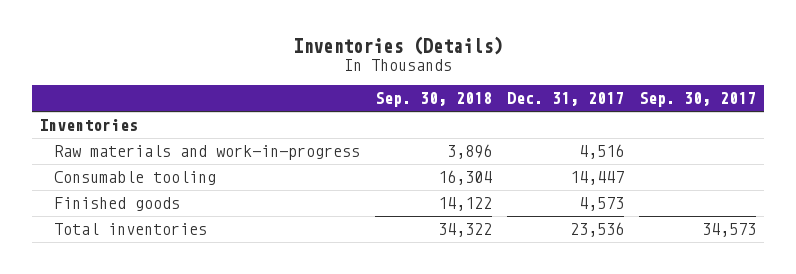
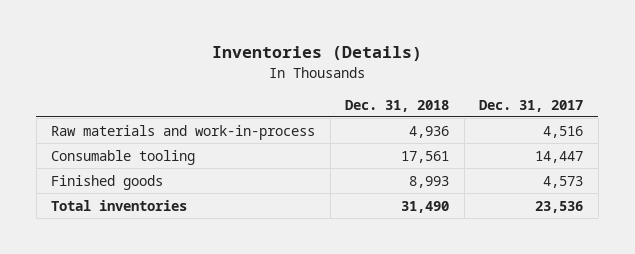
[375,92,493,108] Sep. 30, 2018 -> none
[639,92,757,108] Sep. 30, 2017 -> none
none -> [345,99,450,112] Dec. 31, 2018
[39,119,139,132] Inventories -> none
[53,145,360,161] Raw materials and work-in-progress -> [51,124,316,140] Raw materials and work-in-process

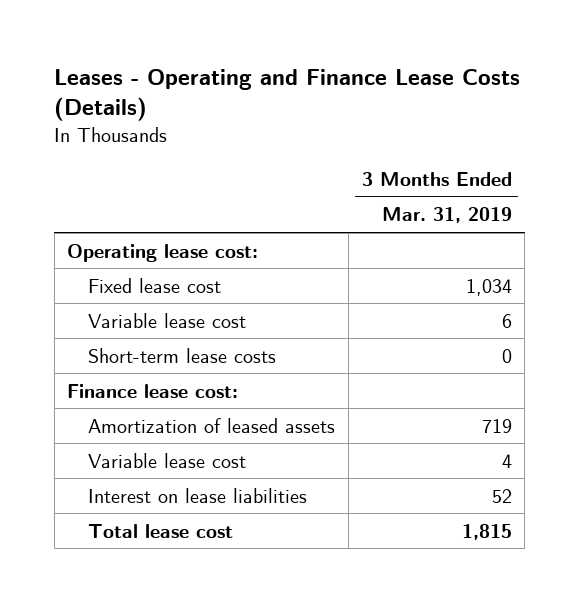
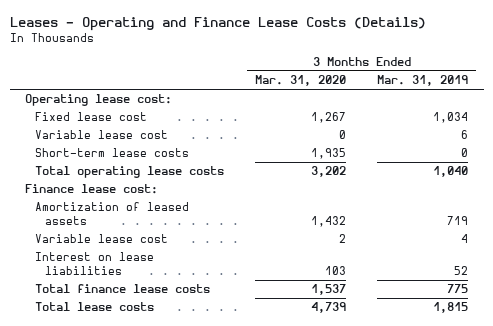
none -> [254,75,346,87] Mar. 31, 2020
none -> [34,166,224,179] Total operating lease costs
none -> [34,284,210,294] Total finance lease costs
[88,523,234,538] Total lease cost -> [34,302,154,312] Total lease costs

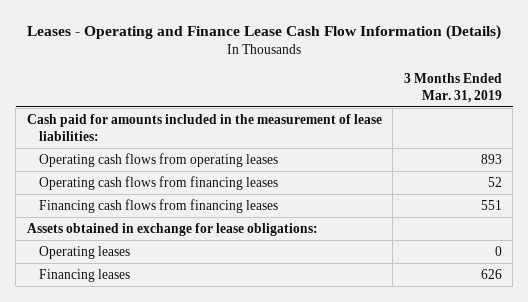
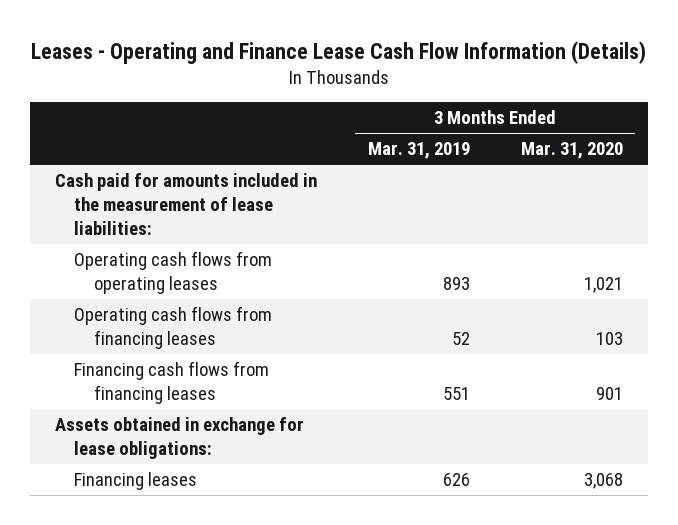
none -> [520,142,623,160] Mar. 31, 2020
[39,245,131,259] Operating leases -> none

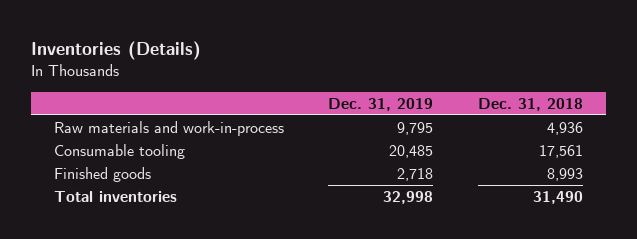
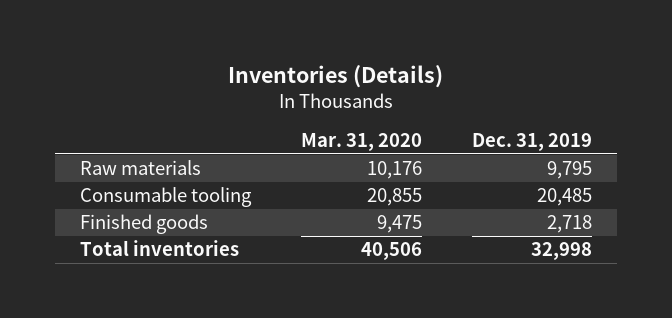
[478,97,584,111] Dec. 31, 2018 -> none
none -> [300,133,422,152] Mar. 31, 2020
[53,120,284,136] Raw materials and work-in-process -> [79,160,201,176] Raw materials

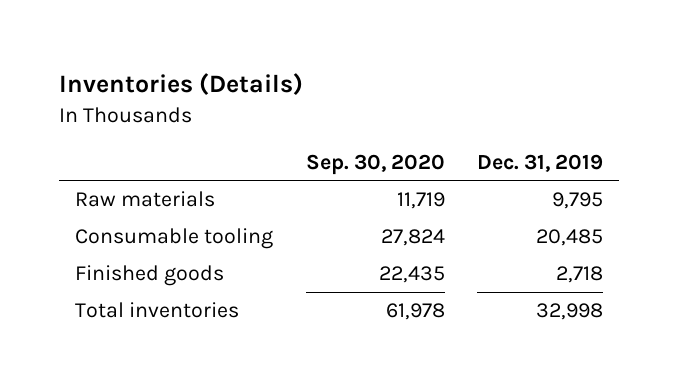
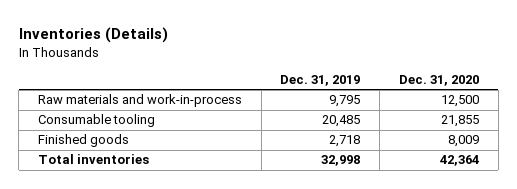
[305,153,445,175] Sep. 30, 2020 -> none
none -> [399,75,480,87] Dec. 31, 2020
[75,191,216,208] Raw materials -> [37,94,242,108] Raw materials and work-in-process

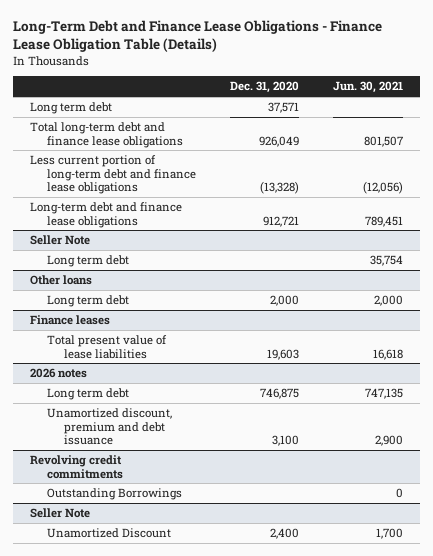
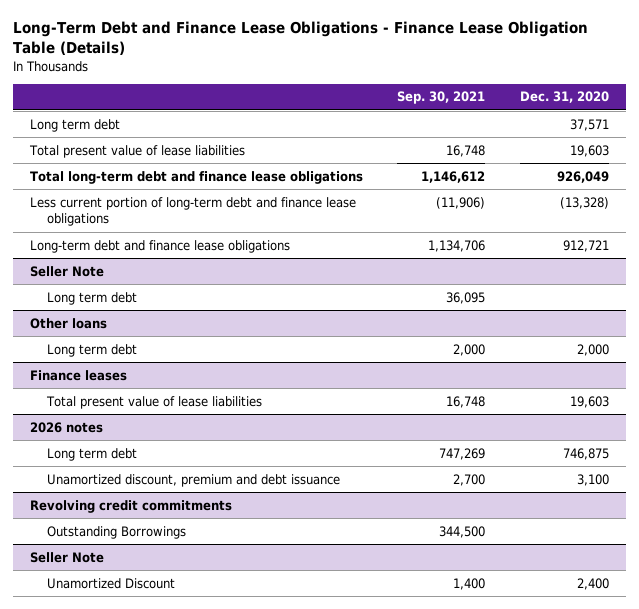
[332,81,403,94] Jun. 30, 2021 -> none
none -> [397,91,486,105] Sep. 30, 2021
none -> [28,144,245,158] Total present value of lease liabilities

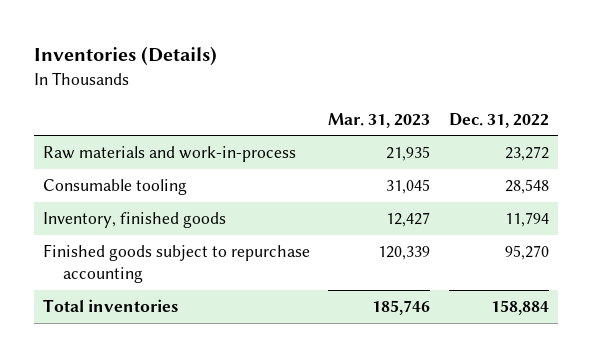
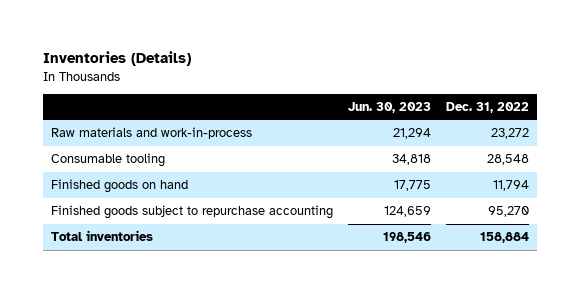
[328,112,431,128] Mar. 31, 2023 -> none
none -> [348,101,432,113] Jun. 30, 2023
[43,212,227,229] Inventory, finished goods -> [50,179,188,194] Finished goods on hand

